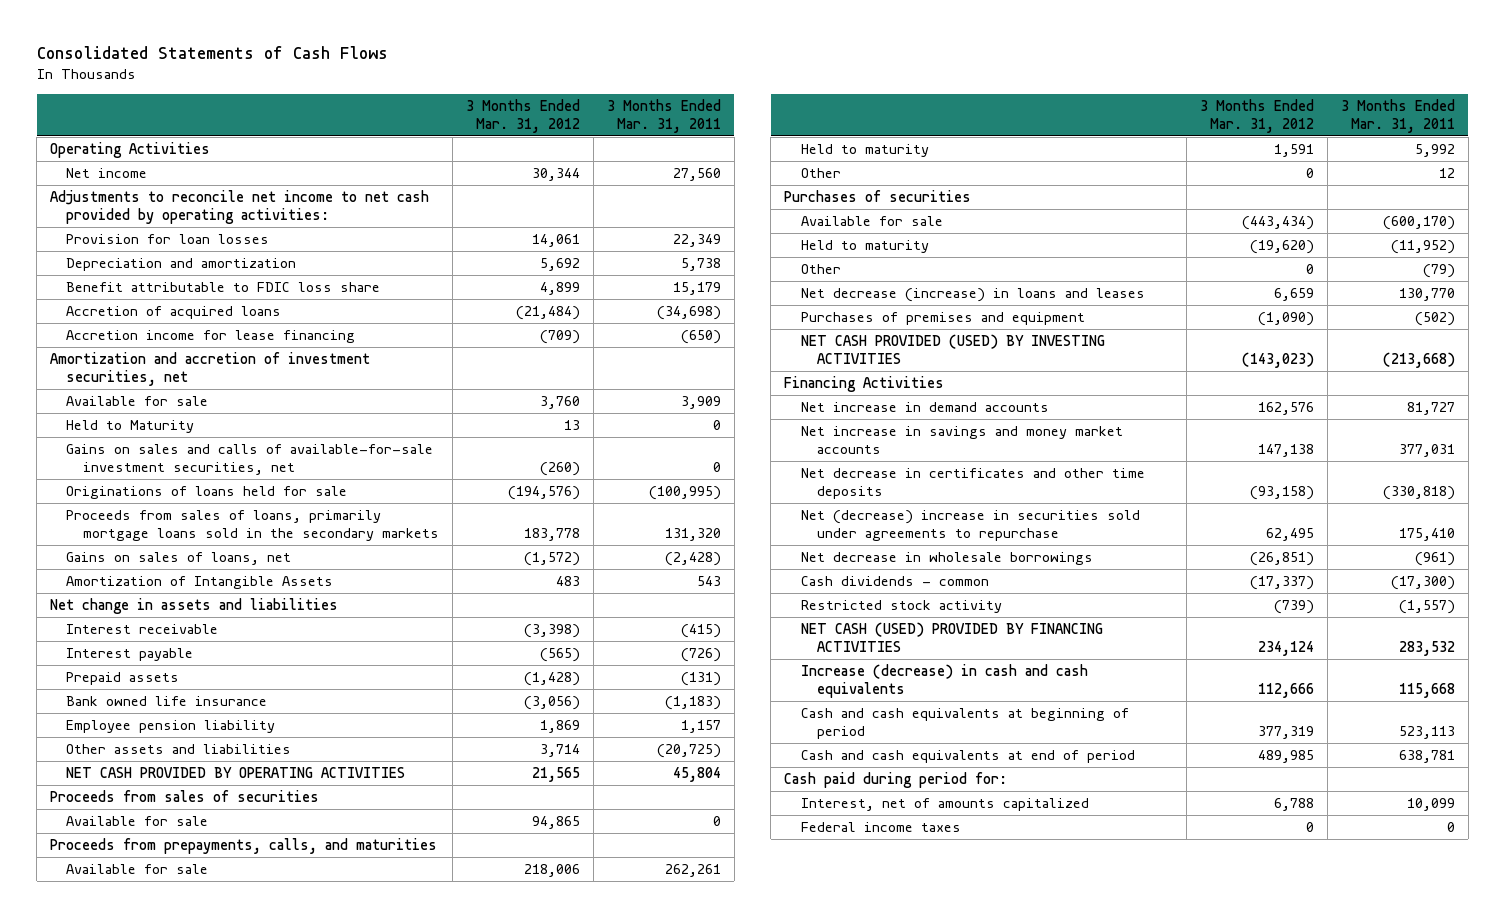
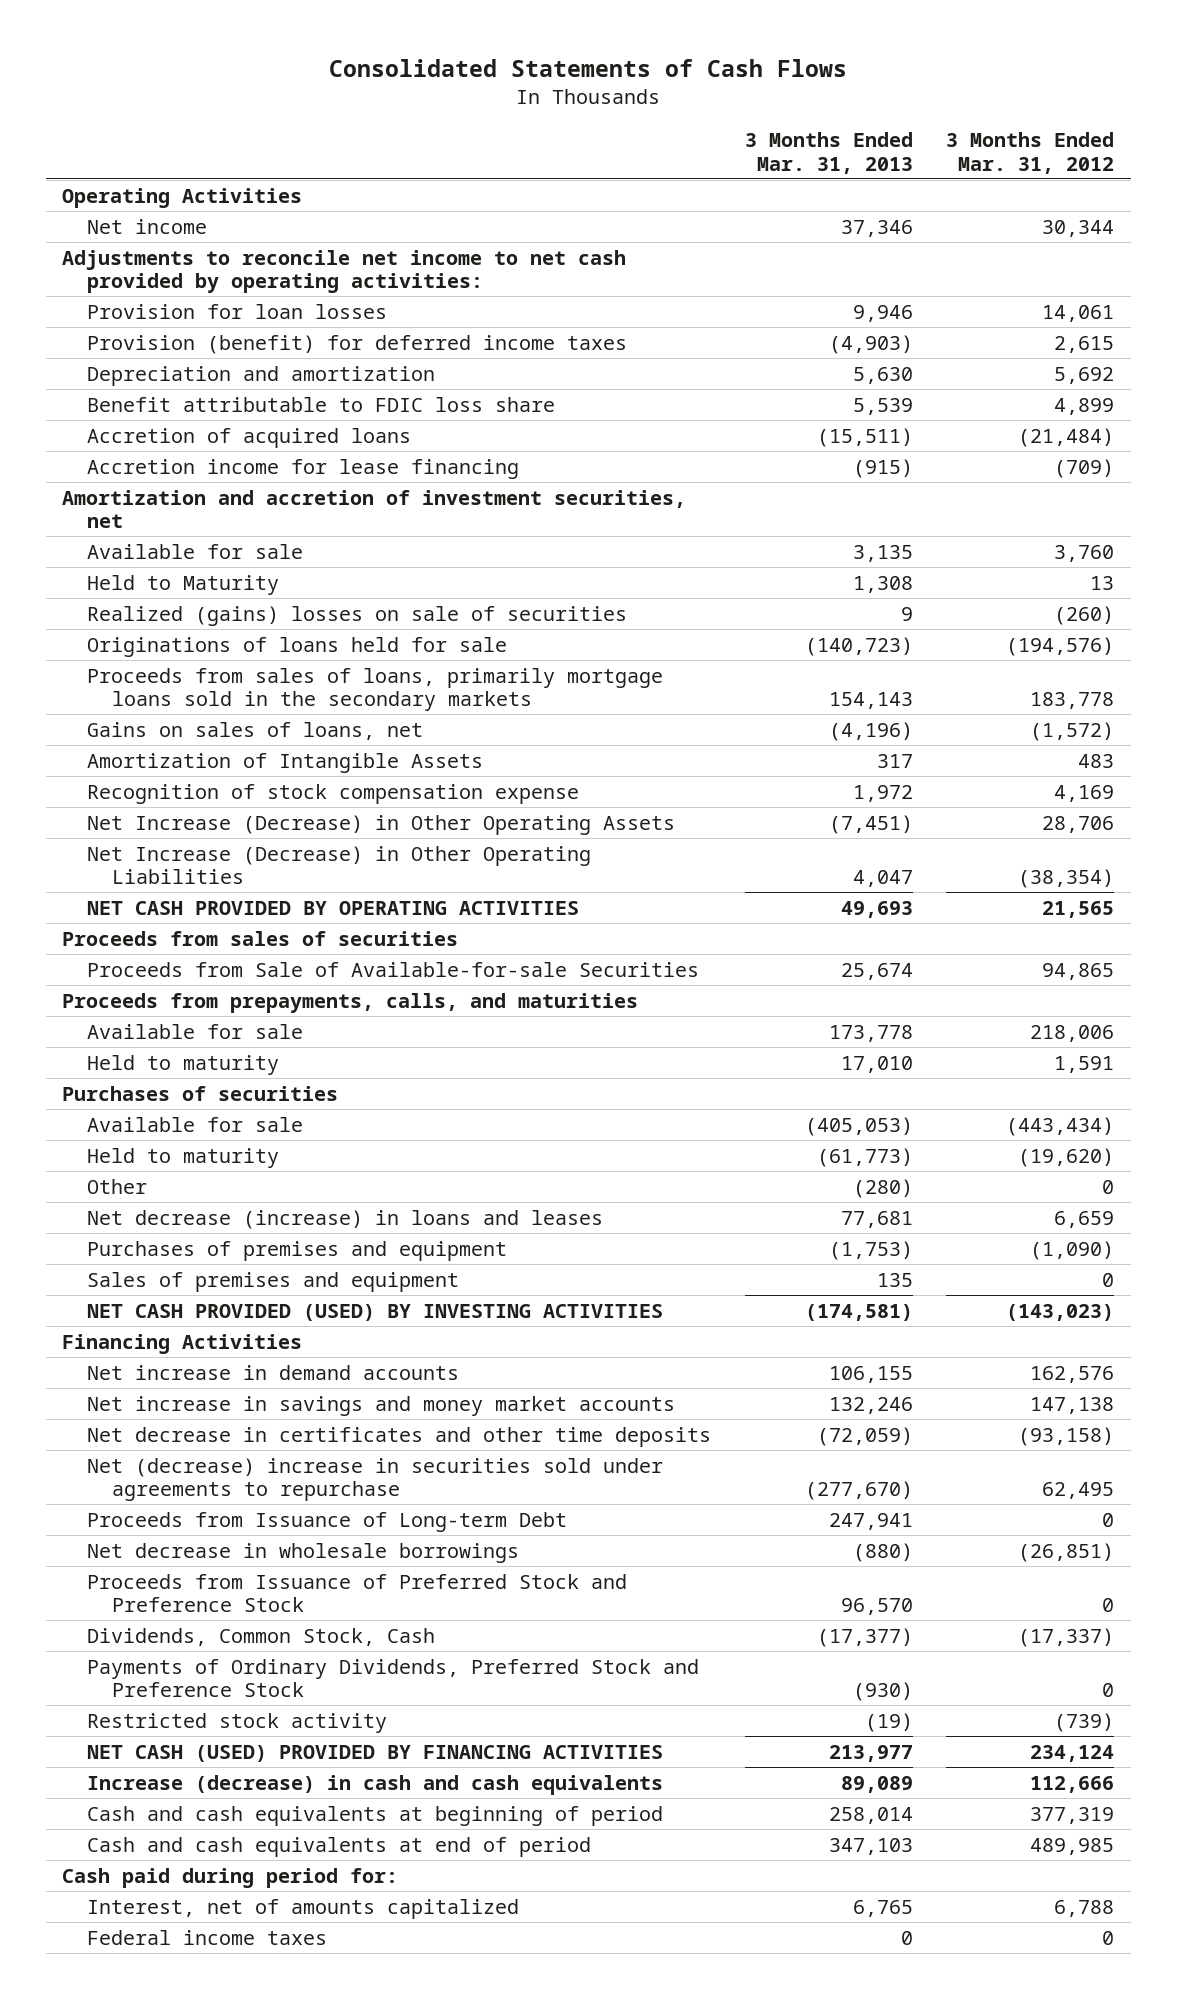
[606,98,721,133] 3 Months Ended Mar. 31, 2011 -> none
none -> [744,131,913,174] 3 Months Ended Mar. 31, 2013
none -> [87,334,628,354] Provision (benefit) for deferred income taxes
[66,444,434,476] Gains on sales and calls of available-for-sale investment securities, net -> [87,605,628,626] Realized (gains) losses on sale of securities
[50,598,339,615] Net change in assets and liabilities -> none
[66,624,219,635] Interest receivable -> none
[66,648,194,662] Interest payable -> none
[66,672,180,686] Prepaid assets -> none
[66,696,268,707] Bank owned life insurance -> none
[66,720,276,734] Employee pension liability -> none
[66,744,292,755] Other assets and liabilities -> none
none -> [87,783,580,804] Recognition of stock compensation expense
none -> [87,814,676,835] Net Increase (Decrease) in Other Operating Assets
none -> [87,845,592,885] Net Increase (Decrease) in Other Operating Liabilities
[66,816,209,827] Available for sale -> [87,961,700,977] Proceeds from Sale of Available-for-sale Securities
[800,168,841,179] Other -> none
none -> [87,1271,460,1292] Sales of premises and equipment
none -> [87,1511,568,1532] Proceeds from Issuance of Long-term Debt
none -> [87,1573,628,1613] Proceeds from Issuance of Preferred Stock and Preference Stock
[800,576,989,587] Cash dividends - common -> [87,1627,436,1646] Dividends, Common Stock, Cash
none -> [87,1658,700,1698] Payments of Ordinary Dividends, Preferred Stock and Preference Stock

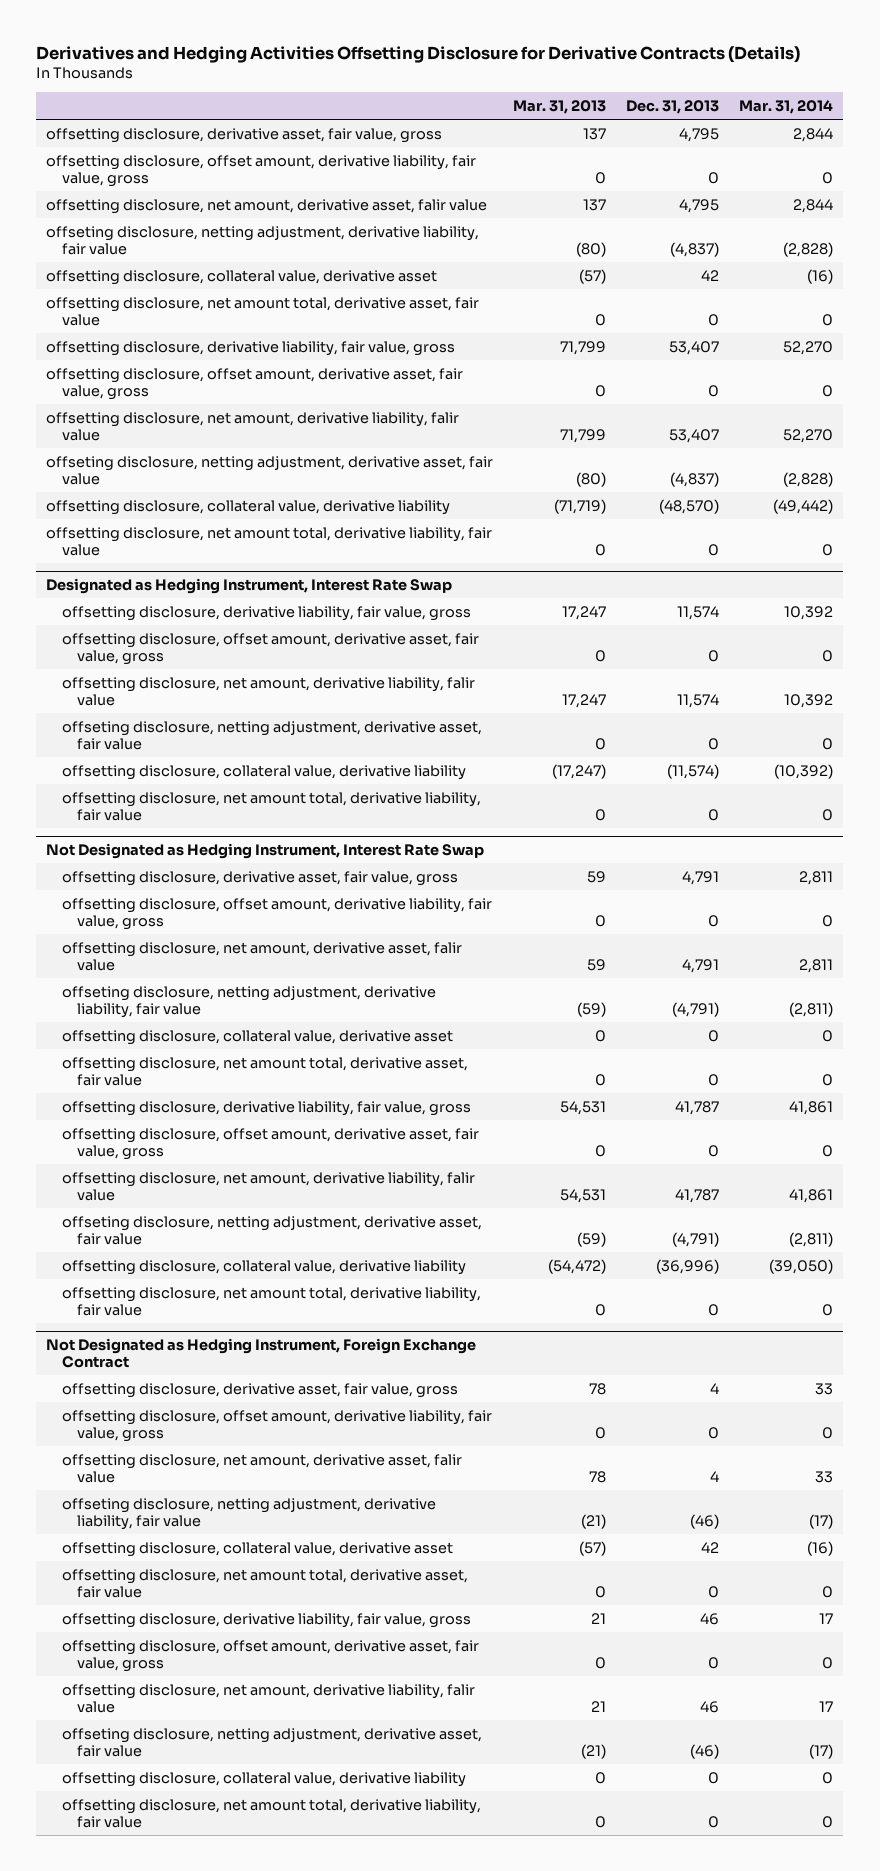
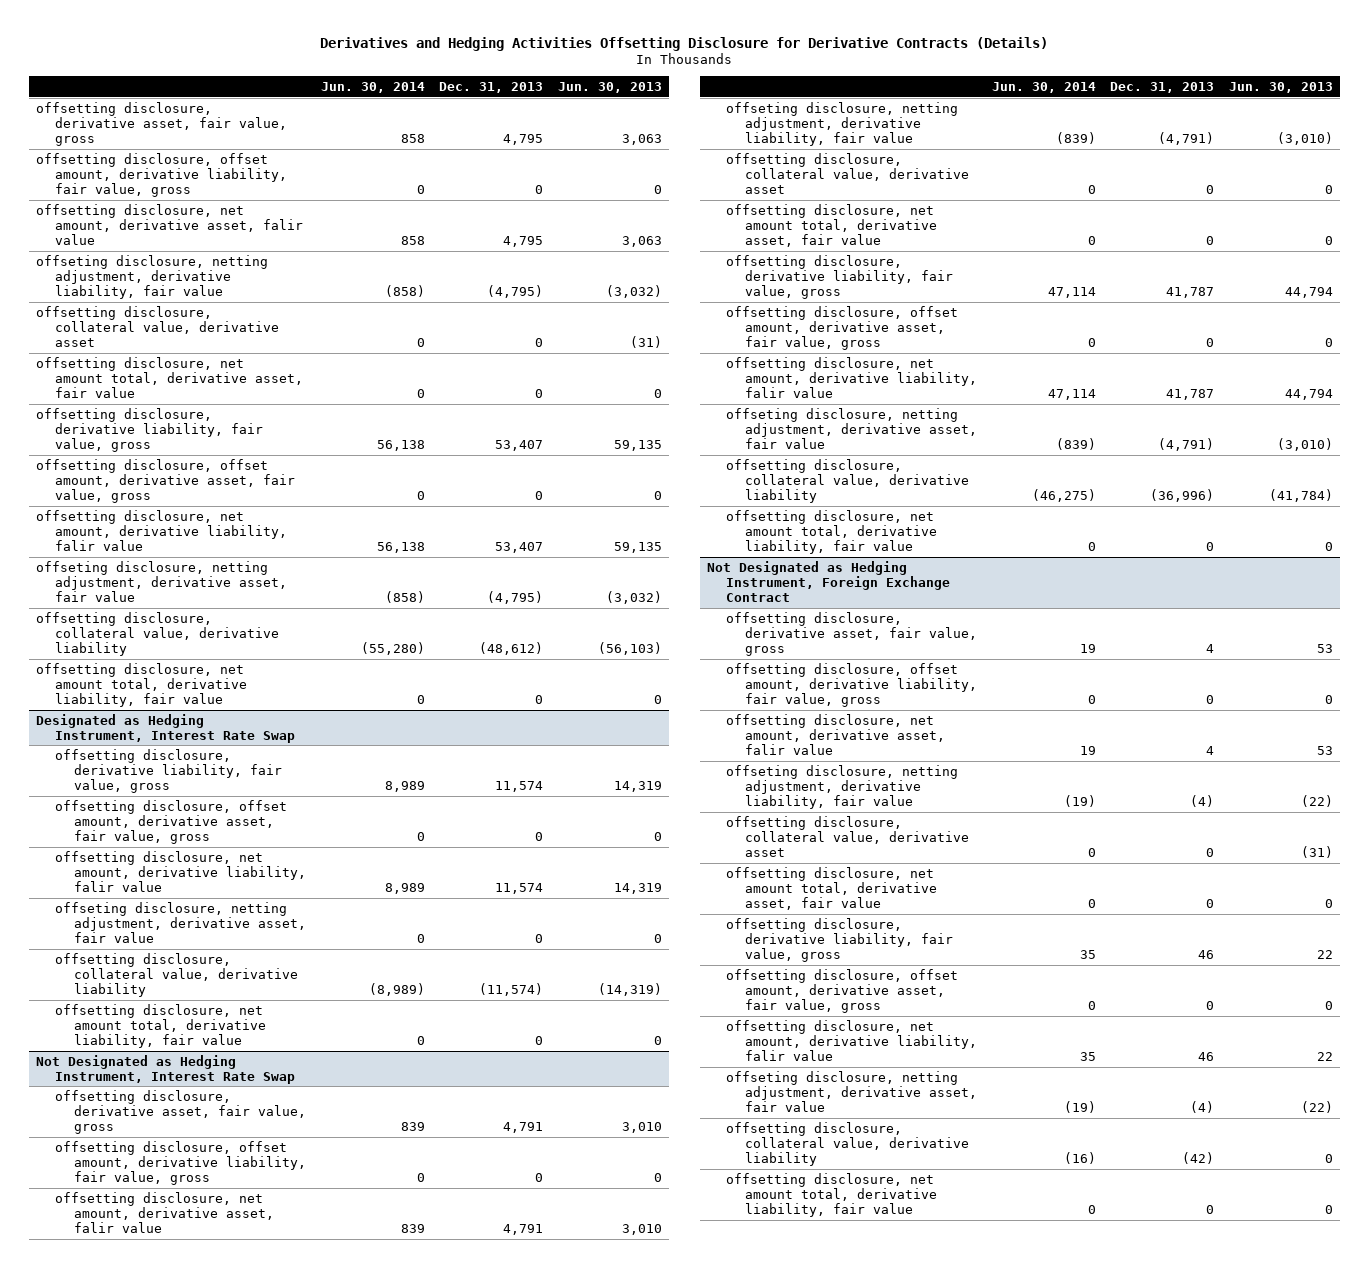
[513,99,607,114] Mar. 31, 2013 -> none
[739,99,834,114] Mar. 31, 2014 -> none
none -> [320,82,425,94] Jun. 30, 2014
none -> [557,82,662,94] Jun. 30, 2013
[670,241,720,257] (4,837) -> [487,284,544,298] (4,795)
[701,269,720,281] 42 -> [535,337,544,347] 0
[670,471,720,487] (4,837) -> [487,590,544,604] (4,795)
[659,498,720,514] (48,570) -> [479,641,544,655] (48,612)
[690,1513,720,1529] (46) -> [1190,794,1215,807] (4)
[701,1541,720,1553] 42 -> [1206,847,1215,857] 0
[690,1743,720,1759] (46) -> [1190,1100,1215,1113] (4)
[708,1771,720,1784] 0 -> [1182,1151,1215,1164] (42)

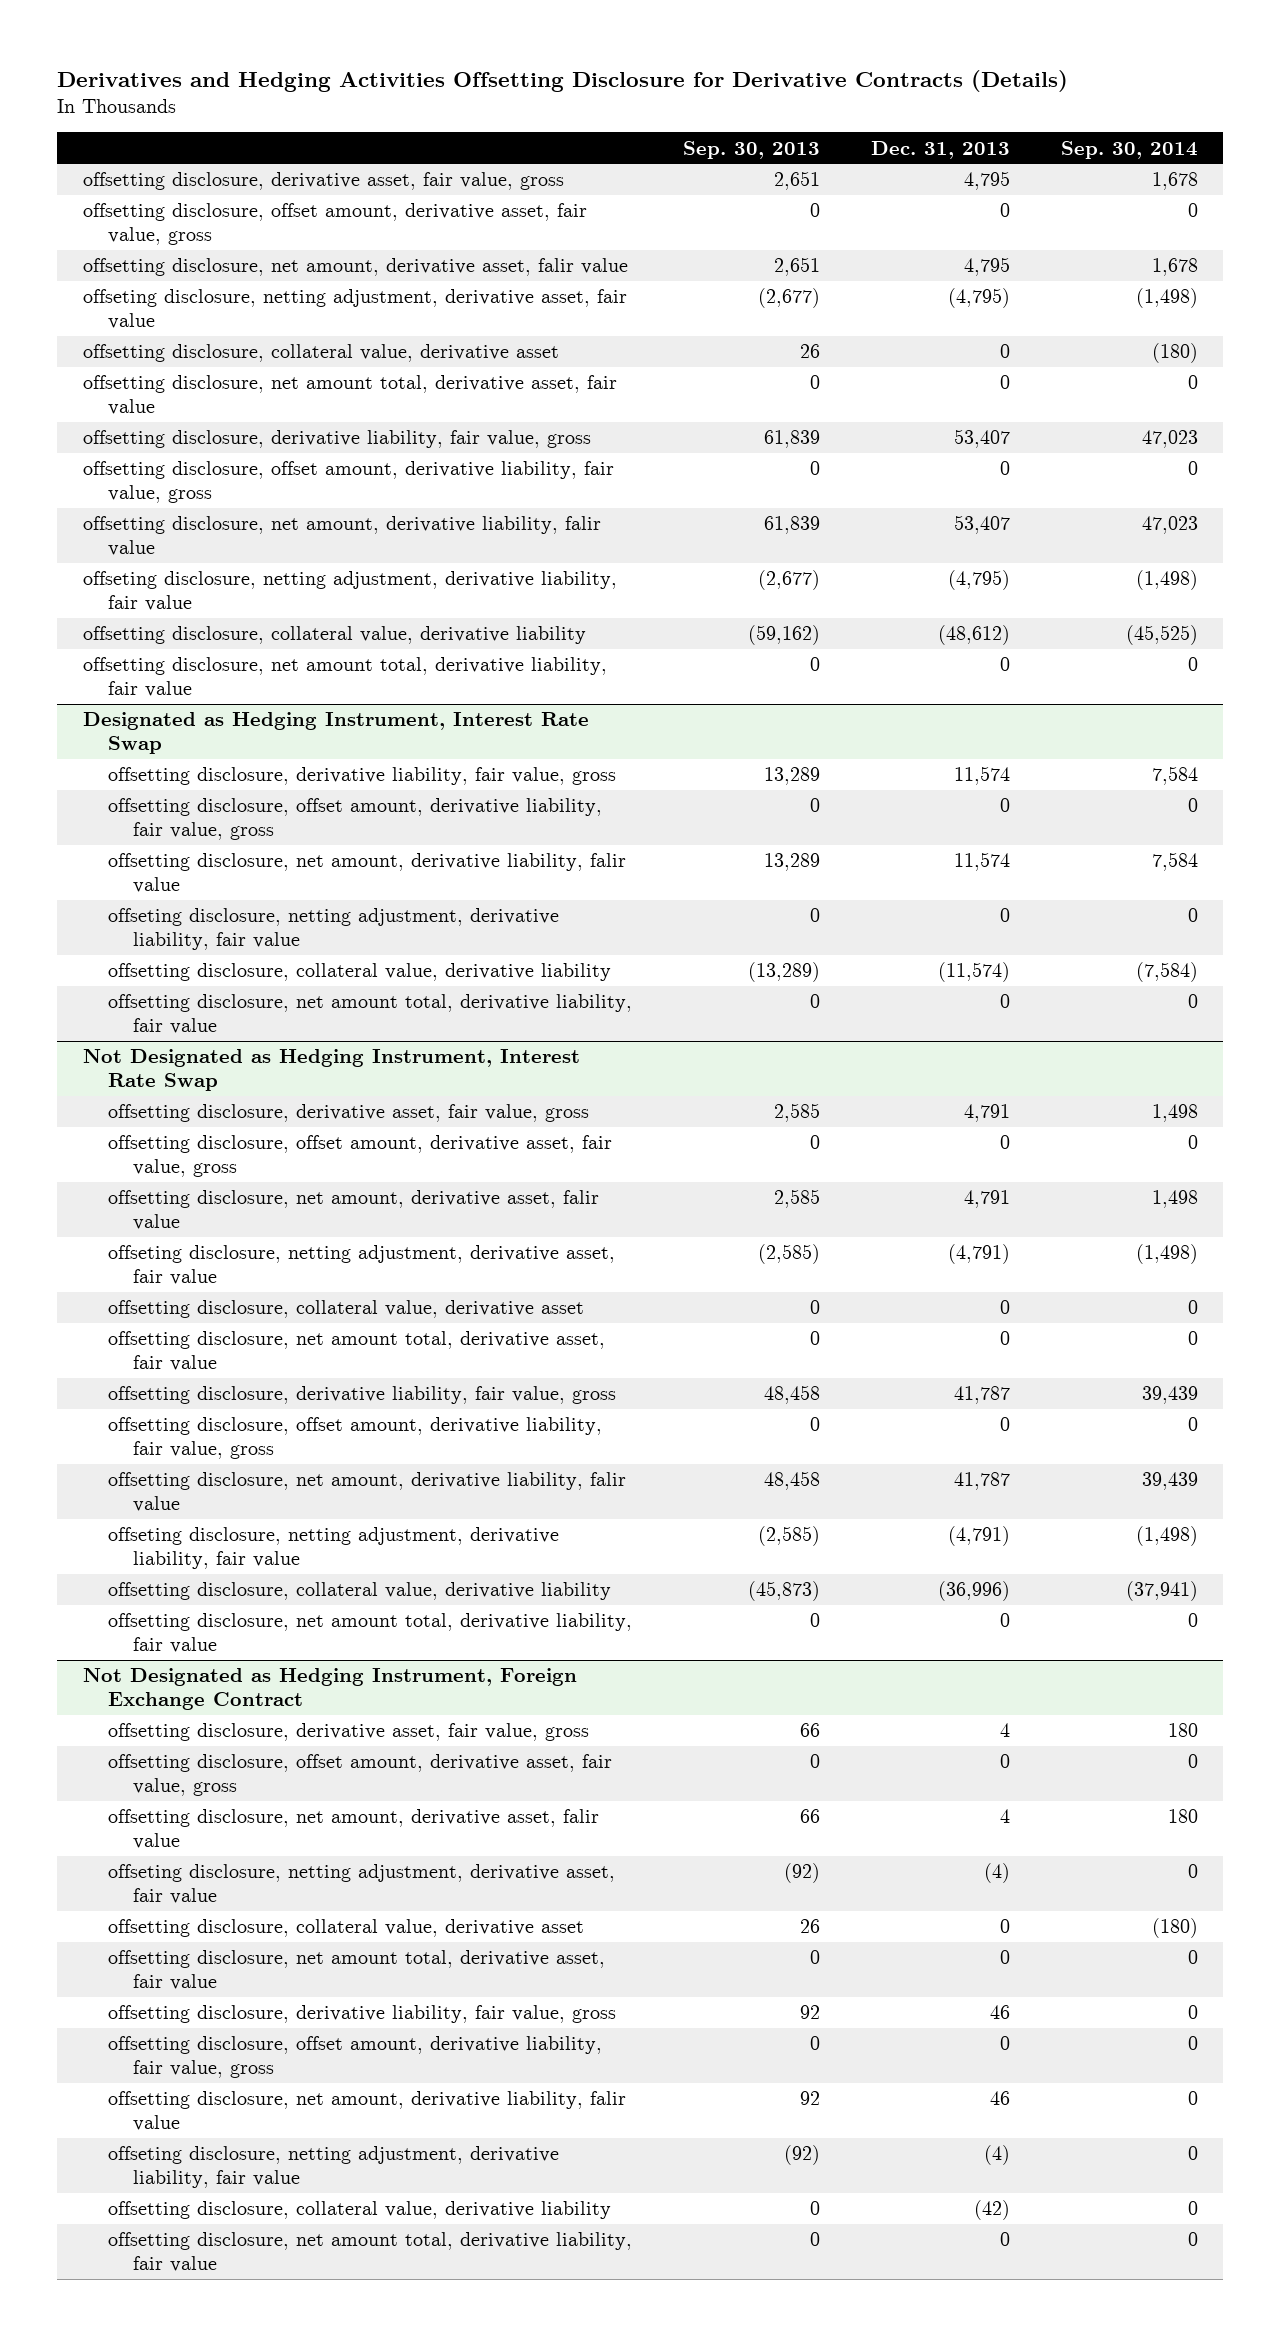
[320,82,425,94] Jun. 30, 2014 -> none
[557,82,662,94] Jun. 30, 2013 -> none
none -> [682,140,820,159] Sep. 30, 2013
none -> [1060,140,1198,159] Sep. 30, 2014
[35,458,295,503] offsetting disclosure, offset amount, derivative asset, fair value, gross -> [82,203,587,246] offsetting disclosure, offset amount, derivative asset, fair value, gross
[35,560,287,602] offseting disclosure, netting adjustment, derivative asset, fair value -> [82,289,627,330] offseting disclosure, netting adjustment, derivative asset, fair value
[35,152,287,197] offsetting disclosure, offset amount, derivative liability, fair value, gross -> [82,461,614,504] offsetting disclosure, offset amount, derivative liability, fair value, gross
[35,254,268,299] offseting disclosure, netting adjustment, derivative liability, fair value -> [82,571,617,612] offseting disclosure, netting adjustment, derivative liability, fair value
[54,799,287,844] offsetting disclosure, offset amount, derivative asset, fair value, gross -> [107,798,602,841] offsetting disclosure, offset amount, derivative liability, fair value, gross
[54,901,307,943] offseting disclosure, netting adjustment, derivative asset, fair value -> [107,908,559,951] offseting disclosure, netting adjustment, derivative liability, fair value
[725,305,958,350] offsetting disclosure, offset amount, derivative asset, fair value, gross -> [107,1135,612,1178] offsetting disclosure, offset amount, derivative asset, fair value, gross
[725,407,978,449] offseting disclosure, netting adjustment, derivative asset, fair value -> [107,1245,615,1286] offseting disclosure, netting adjustment, derivative asset, fair value
[54,1140,307,1185] offsetting disclosure, offset amount, derivative liability, fair value, gross -> [107,1417,602,1460] offsetting disclosure, offset amount, derivative liability, fair value, gross
[725,101,958,146] offseting disclosure, netting adjustment, derivative liability, fair value -> [107,1527,559,1570] offseting disclosure, netting adjustment, derivative liability, fair value
[725,968,958,1013] offsetting disclosure, offset amount, derivative asset, fair value, gross -> [107,1754,612,1797] offsetting disclosure, offset amount, derivative asset, fair value, gross
[725,1070,978,1112] offseting disclosure, netting adjustment, derivative asset, fair value -> [107,1864,615,1905] offseting disclosure, netting adjustment, derivative asset, fair value
[725,662,978,707] offsetting disclosure, offset amount, derivative liability, fair value, gross -> [107,2036,602,2079] offsetting disclosure, offset amount, derivative liability, fair value, gross
[725,764,958,809] offseting disclosure, netting adjustment, derivative liability, fair value -> [107,2146,559,2189] offseting disclosure, netting adjustment, derivative liability, fair value

